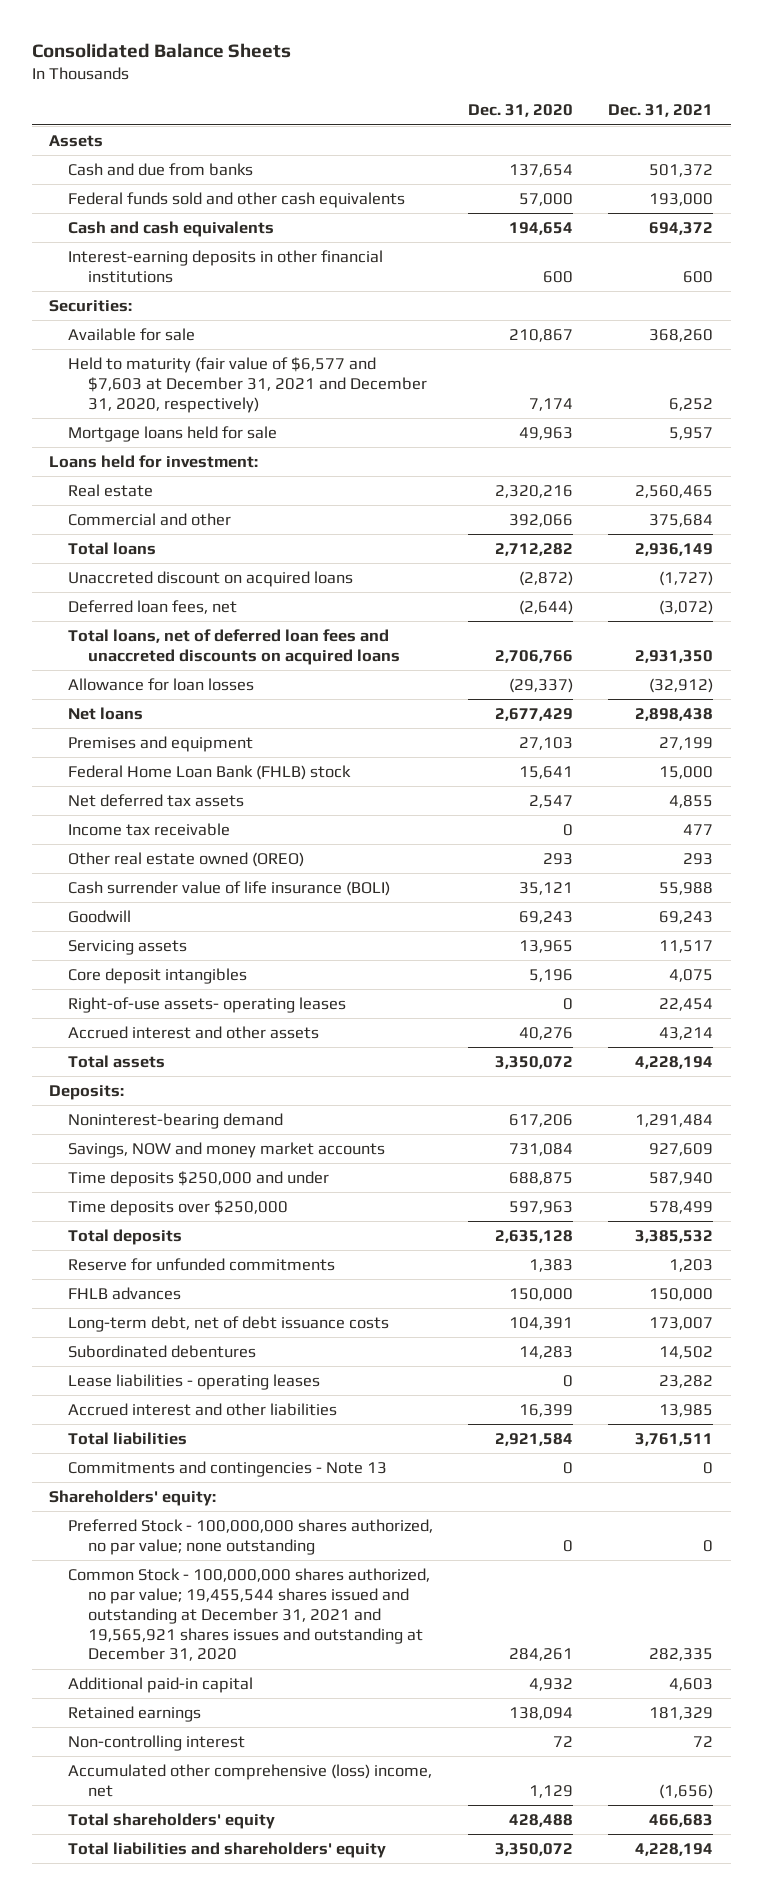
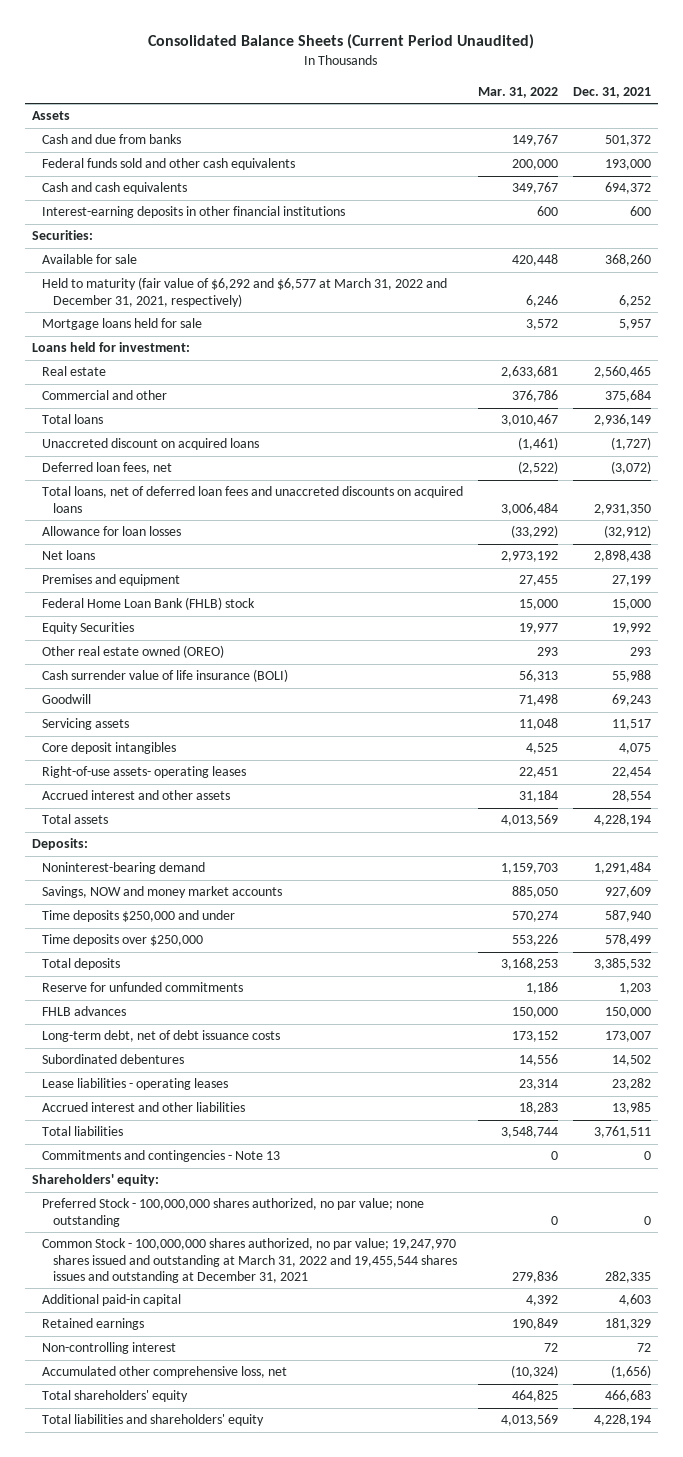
[31,42,291,58] Consolidated Balance Sheets -> [148,34,535,50] Consolidated Balance Sheets (Current Period Unaudited)
[468,104,574,118] Dec. 31, 2020 -> none
none -> [478,87,559,99] Mar. 31, 2022
[68,357,427,413] Held to maturity (fair value of $6,577 and $7,603 at December 31, 2021 and December 31, 2020, respectively) -> [42,277,448,307] Held to maturity (fair value of $6,292 and $6,577 at March 31, 2022 and December 31, 2021, respectively)
[68,794,245,808] Net deferred tax assets -> none
[68,823,231,837] Income tax receivable -> none
none -> [42,622,135,635] Equity Securities
[659,1027,714,1041] 43,214 -> [611,790,651,803] 28,554
[68,1568,431,1662] Common Stock - 100,000,000 shares authorized, no par value; 19,455,544 shares issued and outstanding at December 31, 2021 and 19,565,921 shares issues and outstanding at December 31, 2020 -> [42,1238,458,1284] Common Stock - 100,000,000 shares authorized, no par value; 19,247,970 shares issued and outstanding at March 31, 2022 and 19,455,544 shares issues and outstanding at December 31, 2021
[68,1764,433,1797] Accumulated other comprehensive (loss) income, net -> [42,1366,288,1379] Accumulated other comprehensive loss, net

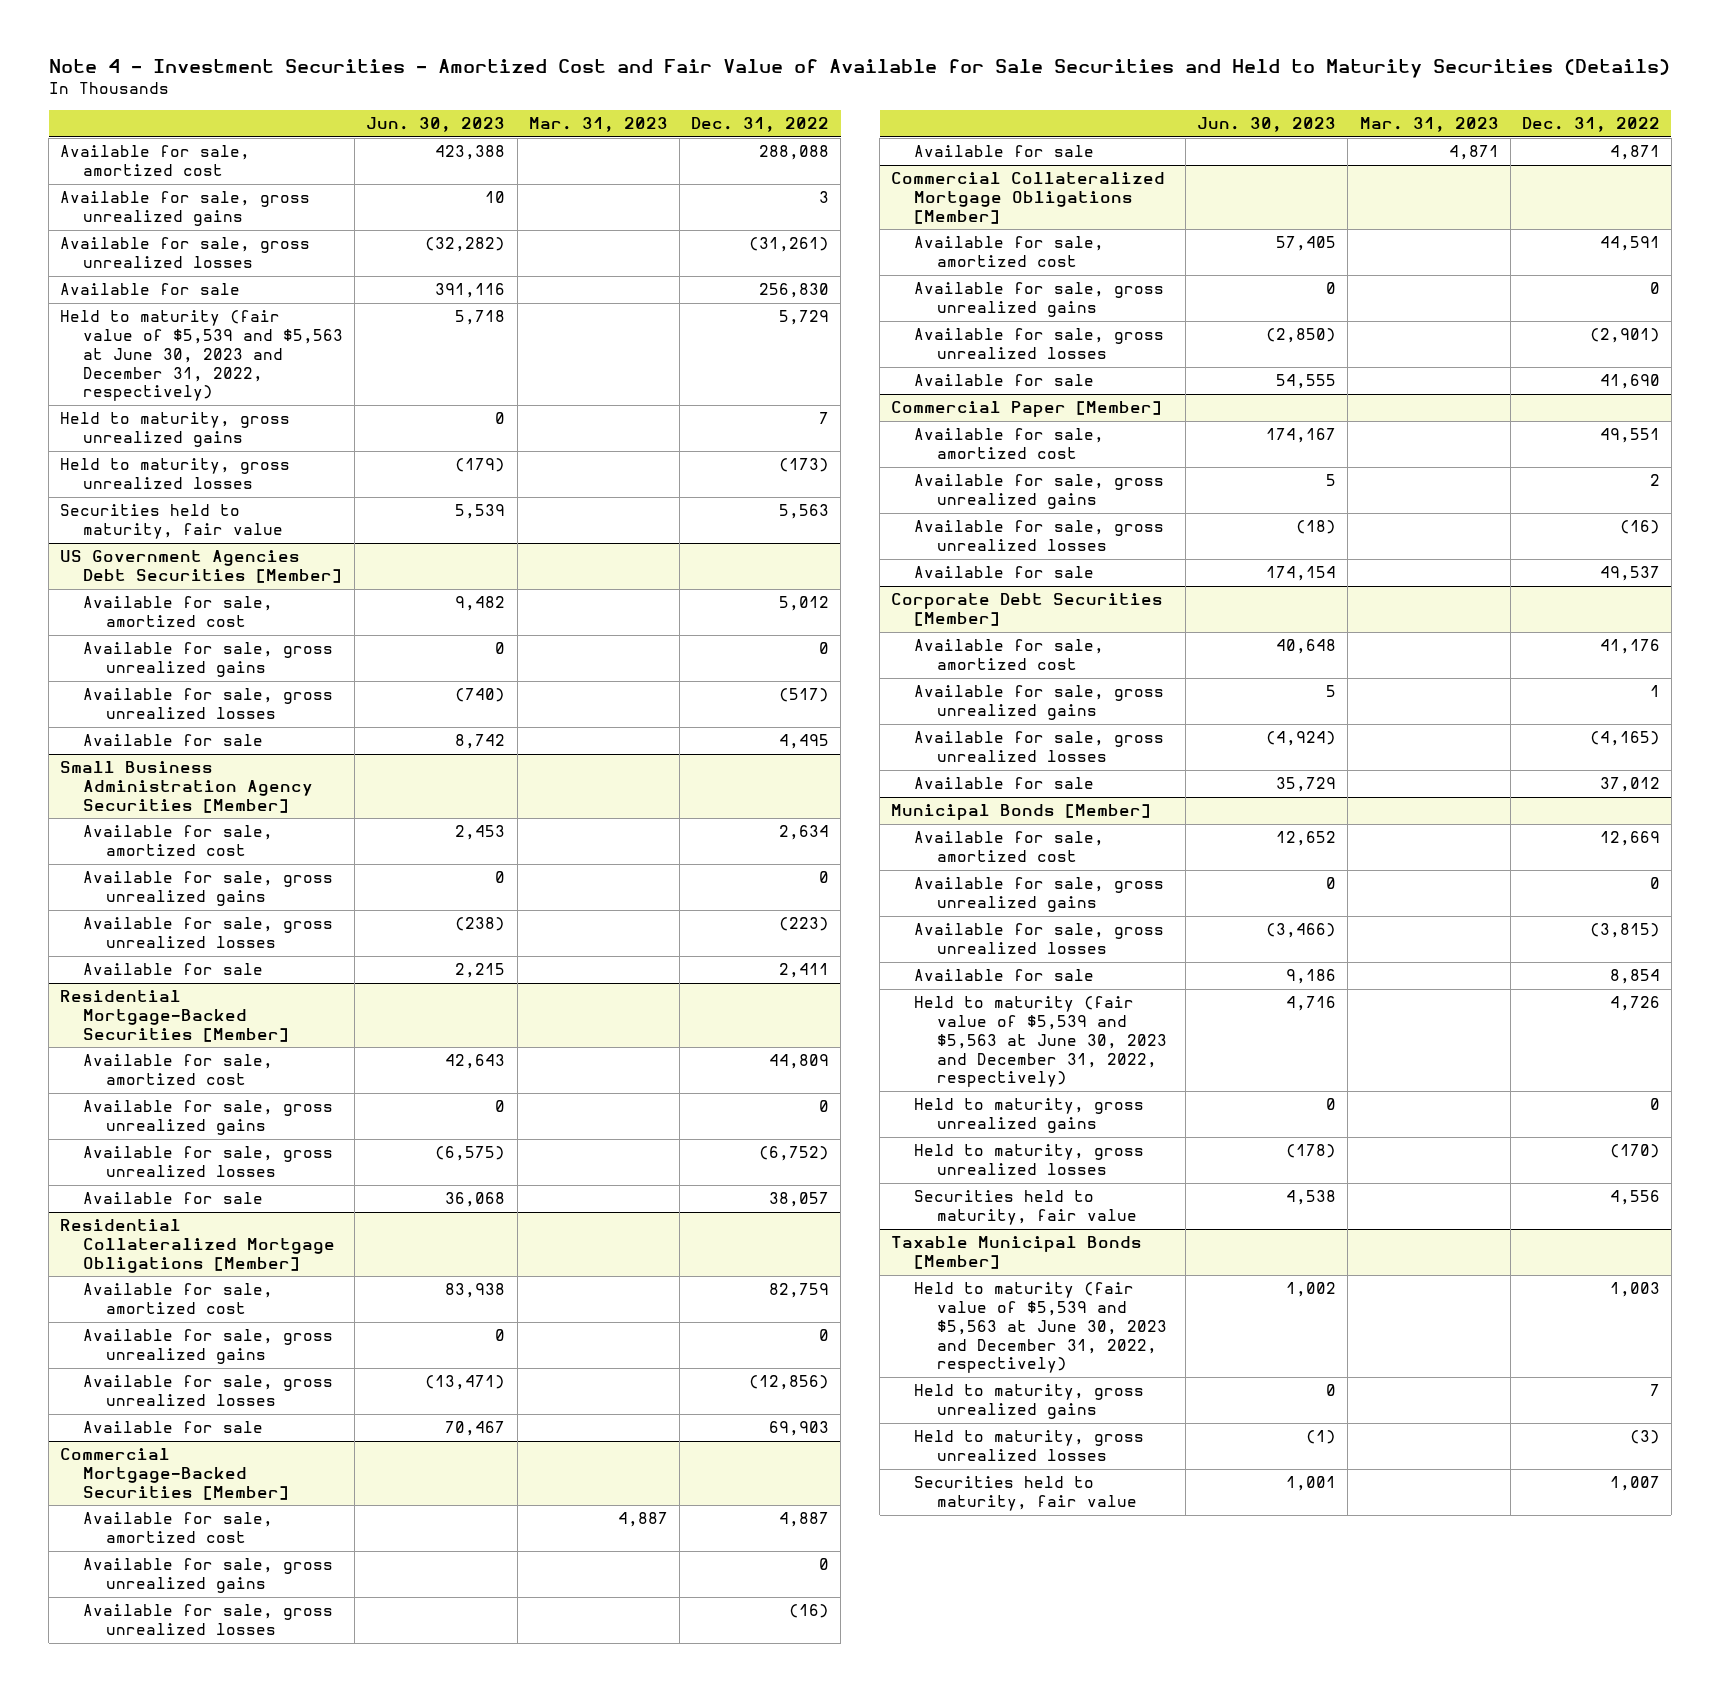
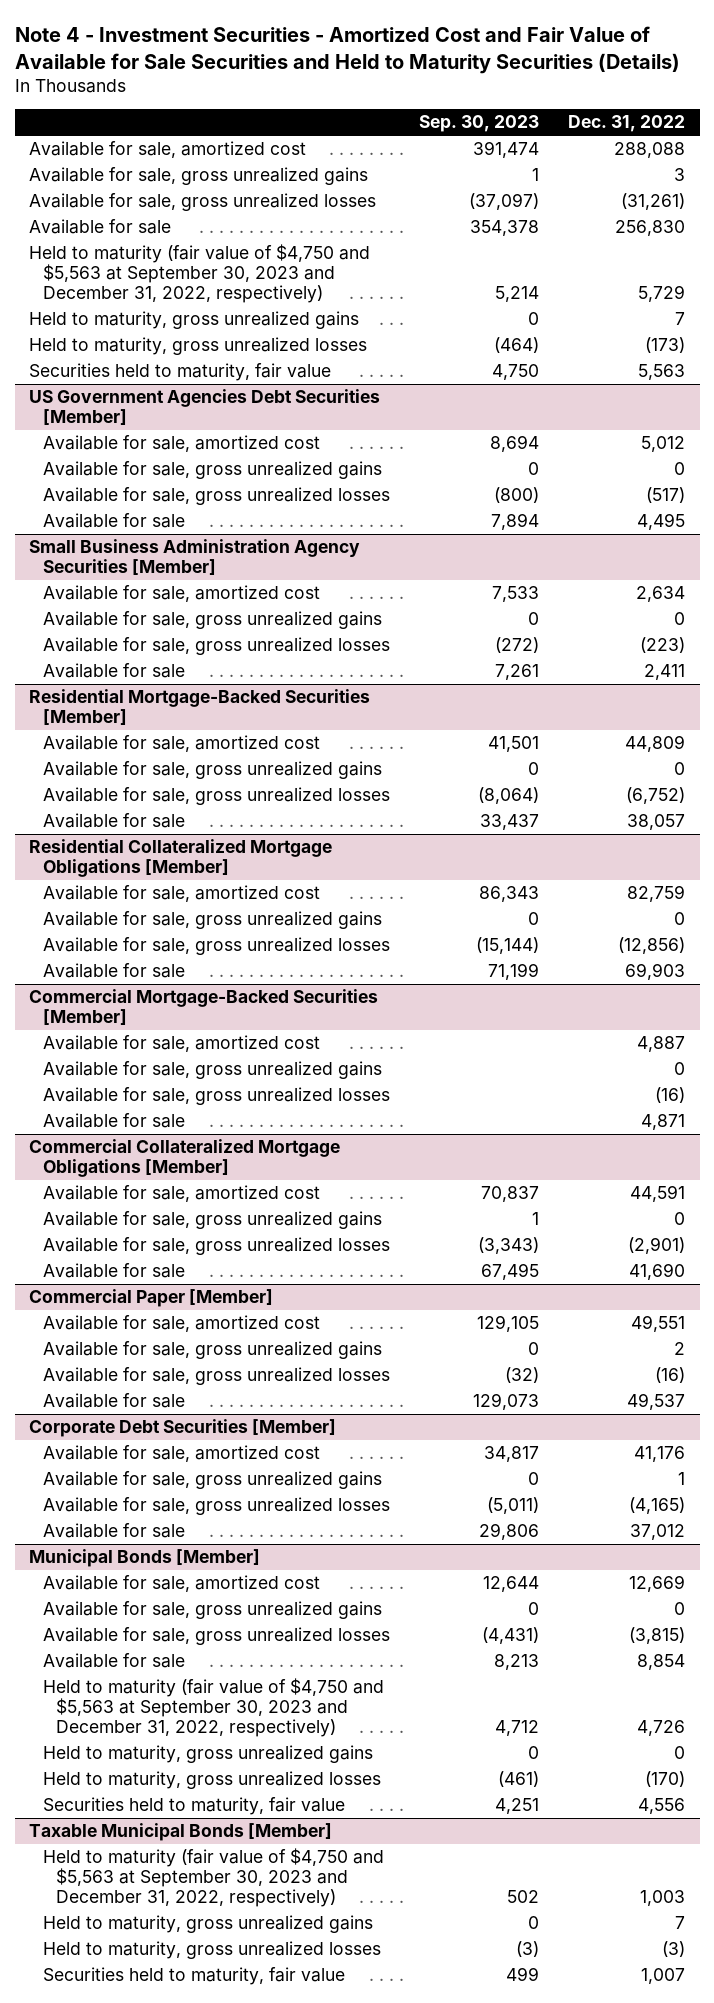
[366,117,506,133] Jun. 30, 2023 -> none
[528,117,668,133] Mar. 31, 2023 -> none
none -> [418,115,539,133] Sep. 30, 2023
[60,310,344,402] Held to maturity (fair value of $5,539 and $5,563 at June 30, 2023 and December 31, 2022, respectively) -> [29,244,371,304] Held to maturity (fair value of $4,750 and $5,563 at September 30, 2023 and December 31, 2022, respectively)
[914,996,1167,1088] Held to maturity (fair value of $5,539 and $5,563 at June 30, 2023 and December 31, 2022, respectively) -> [42,1678,384,1738] Held to maturity (fair value of $4,750 and $5,563 at September 30, 2023 and December 31, 2022, respectively)
[914,1282,1167,1374] Held to maturity (fair value of $5,539 and $5,563 at June 30, 2023 and December 31, 2022, respectively) -> [42,1848,384,1908] Held to maturity (fair value of $4,750 and $5,563 at September 30, 2023 and December 31, 2022, respectively)

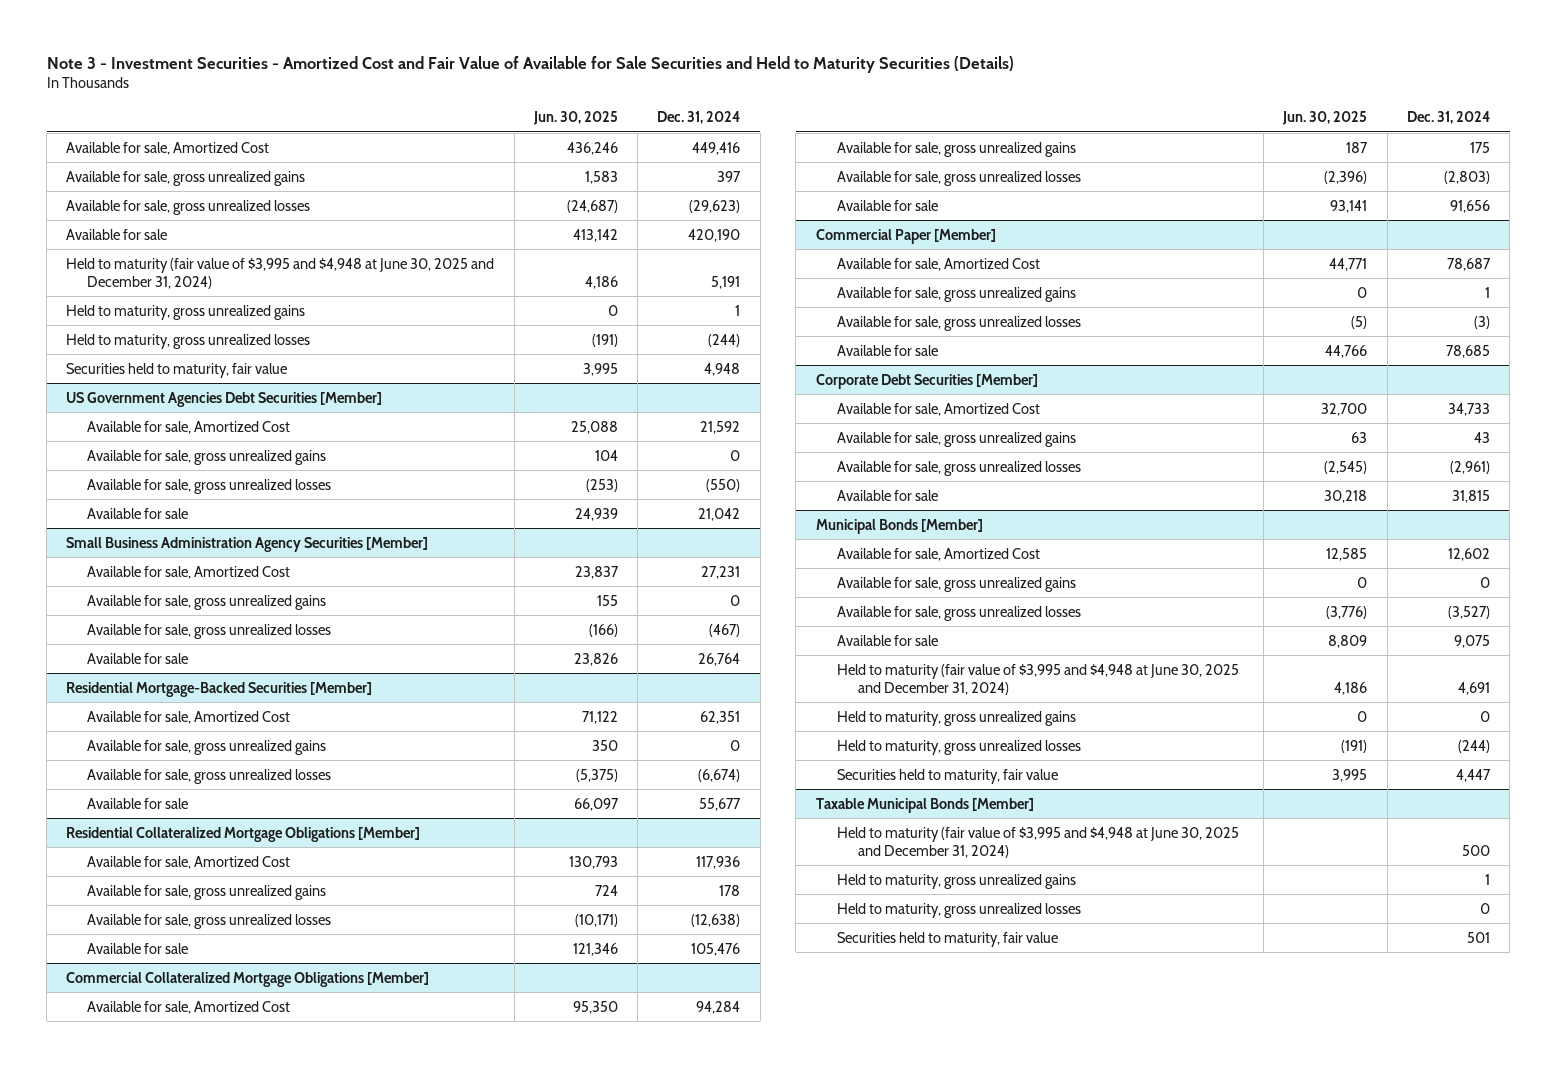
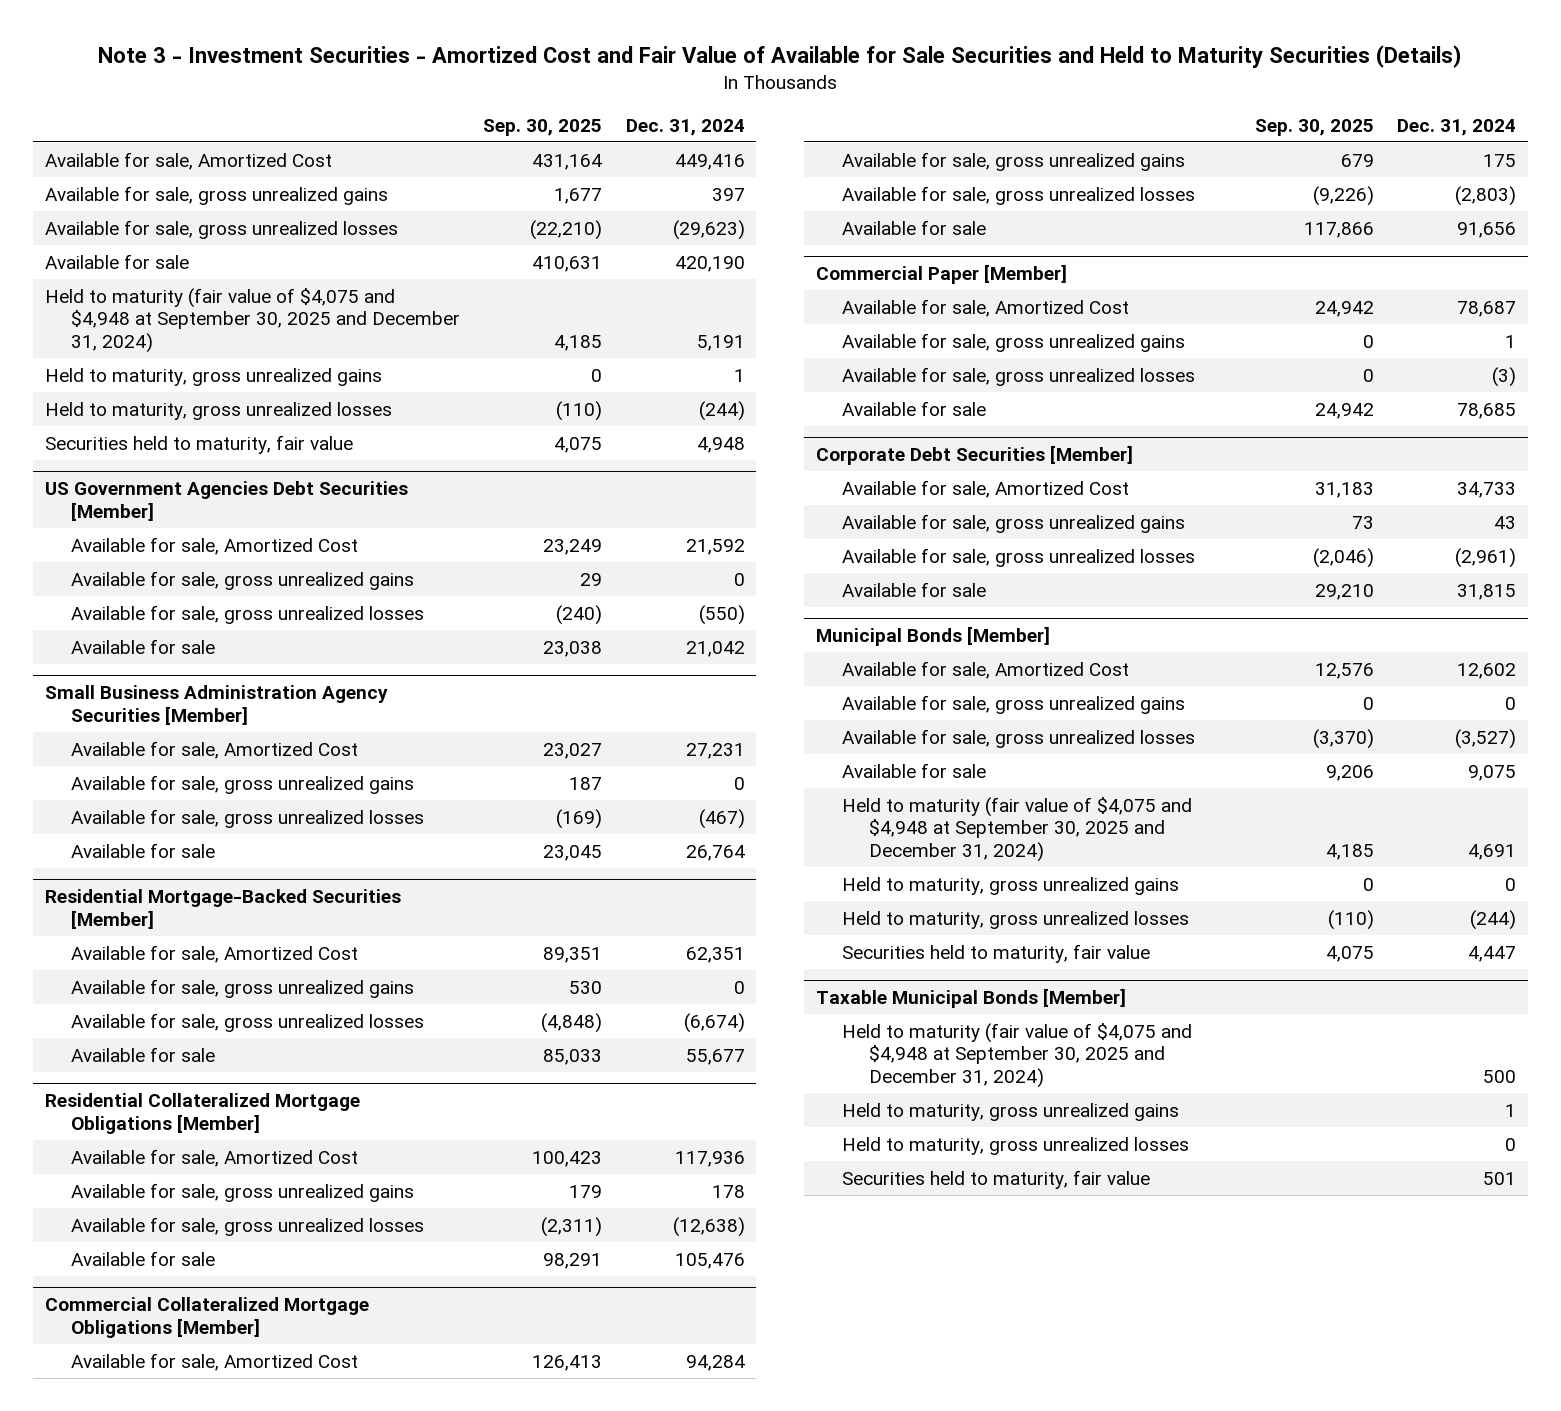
[532,111,618,126] Jun. 30, 2025 -> none
none -> [483,118,603,136] Sep. 30, 2025
[66,257,495,289] Held to maturity (fair value of $3,995 and $4,948 at June 30, 2025 and December 31, 2024) -> [44,287,461,354] Held to maturity (fair value of $4,075 and $4,948 at September 30, 2025 and December 31, 2024)
[836,663,1239,695] Held to maturity (fair value of $3,995 and $4,948 at June 30, 2025 and December 31, 2024) -> [842,796,1193,863] Held to maturity (fair value of $4,075 and $4,948 at September 30, 2025 and December 31, 2024)
[836,826,1239,858] Held to maturity (fair value of $3,995 and $4,948 at June 30, 2025 and December 31, 2024) -> [842,1022,1193,1089] Held to maturity (fair value of $4,075 and $4,948 at September 30, 2025 and December 31, 2024)

